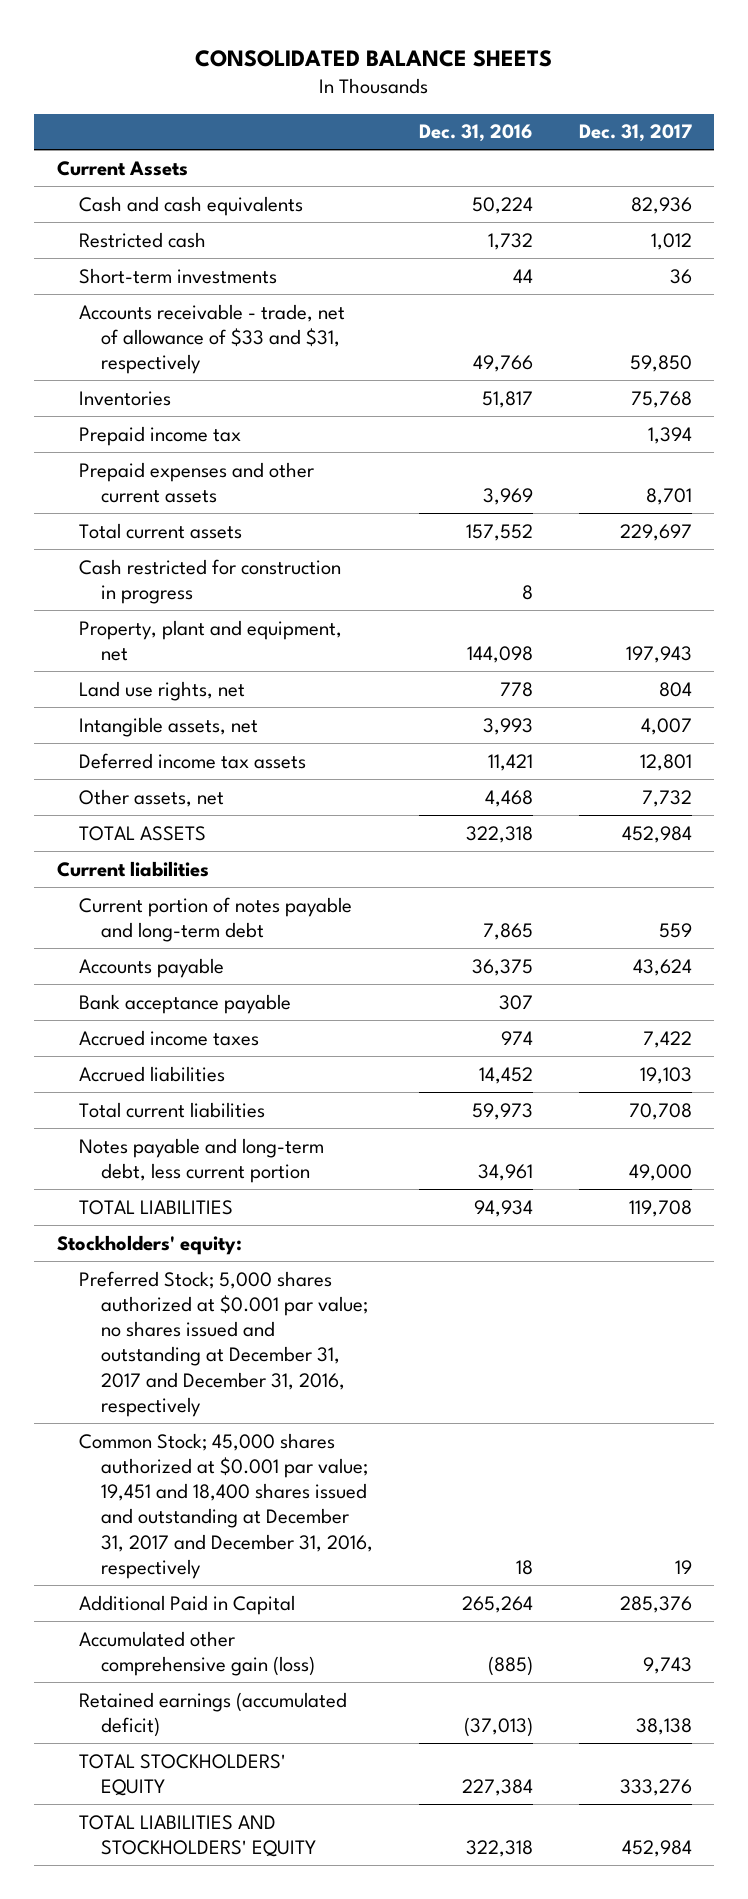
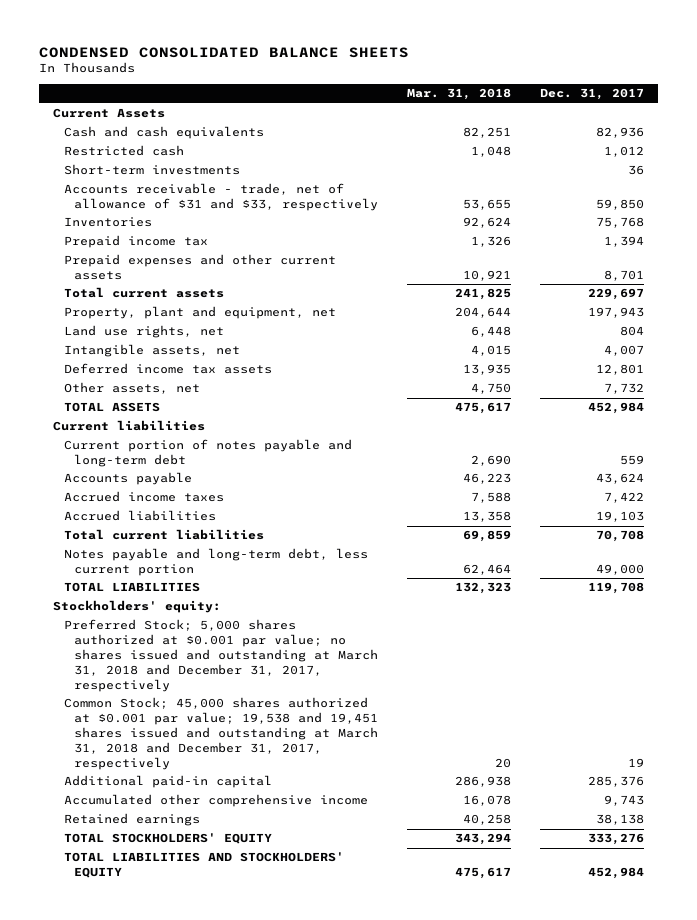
[195,49,553,67] CONSOLIDATED BALANCE SHEETS -> [38,46,409,58] CONDENSED CONSOLIDATED BALANCE SHEETS
[419,124,534,143] Dec. 31, 2016 -> none
none -> [407,88,512,101] Mar. 31, 2018
[78,303,345,375] Accounts receivable - trade, net of allowance of $33 and $31, respectively -> [63,183,379,212] Accounts receivable - trade, net of allowance of $31 and $33, respectively
[78,558,341,604] Cash restricted for construction in progress -> none
[78,993,291,1014] Bank acceptance payable -> none
[78,1270,369,1417] Preferred Stock; 5,000 shares authorized at $0.001 par value; no shares issued and outstanding at December 31, 2017 and December 31, 2016, respectively -> [63,619,379,692] Preferred Stock; 5,000 shares authorized at $0.001 par value; no shares issued and outstanding at March 31, 2018 and December 31, 2017, respectively
[78,1432,374,1579] Common Stock; 45,000 shares authorized at $0.001 par value; 19,451 and 18,400 shares issued and outstanding at December 31, 2017 and December 31, 2016, respectively -> [63,697,379,770] Common Stock; 45,000 shares authorized at $0.001 par value; 19,538 and 19,451 shares issued and outstanding at March 31, 2018 and December 31, 2017, respectively
[78,1594,295,1615] Additional Paid in Capital -> [63,775,272,789] Additional paid-in capital
[78,1630,316,1676] Accumulated other comprehensive gain (loss) -> [63,794,368,808] Accumulated other comprehensive income
[78,1691,347,1737] Retained earnings (accumulated deficit) -> [63,813,200,827] Retained earnings

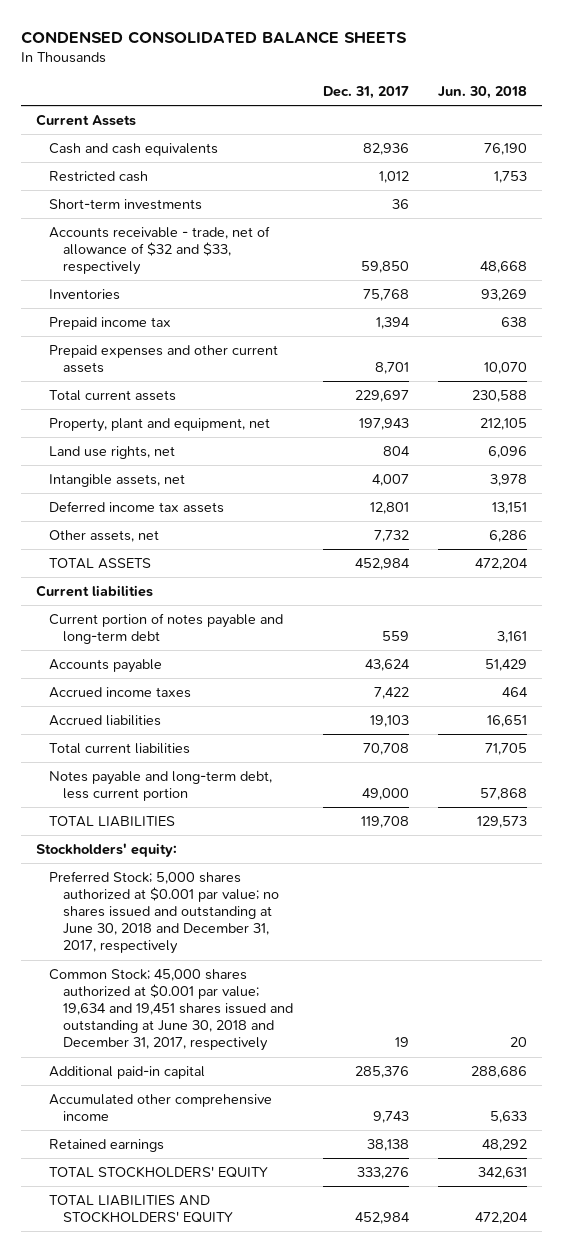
[407,88,512,101] Mar. 31, 2018 -> none
none -> [438,85,528,99] Jun. 30, 2018
[63,183,379,212] Accounts receivable - trade, net of allowance of $31 and $33, respectively -> [49,226,271,276] Accounts receivable - trade, net of allowance of $32 and $33, respectively
[63,619,379,692] Preferred Stock; 5,000 shares authorized at $0.001 par value; no shares issued and outstanding at March 31, 2018 and December 31, 2017, respectively -> [49,871,280,955] Preferred Stock; 5,000 shares authorized at $0.001 par value; no shares issued and outstanding at June 30, 2018 and December 31, 2017, respectively
[63,697,379,770] Common Stock; 45,000 shares authorized at $0.001 par value; 19,538 and 19,451 shares issued and outstanding at March 31, 2018 and December 31, 2017, respectively -> [49,969,294,1052] Common Stock; 45,000 shares authorized at $0.001 par value; 19,634 and 19,451 shares issued and outstanding at June 30, 2018 and December 31, 2017, respectively

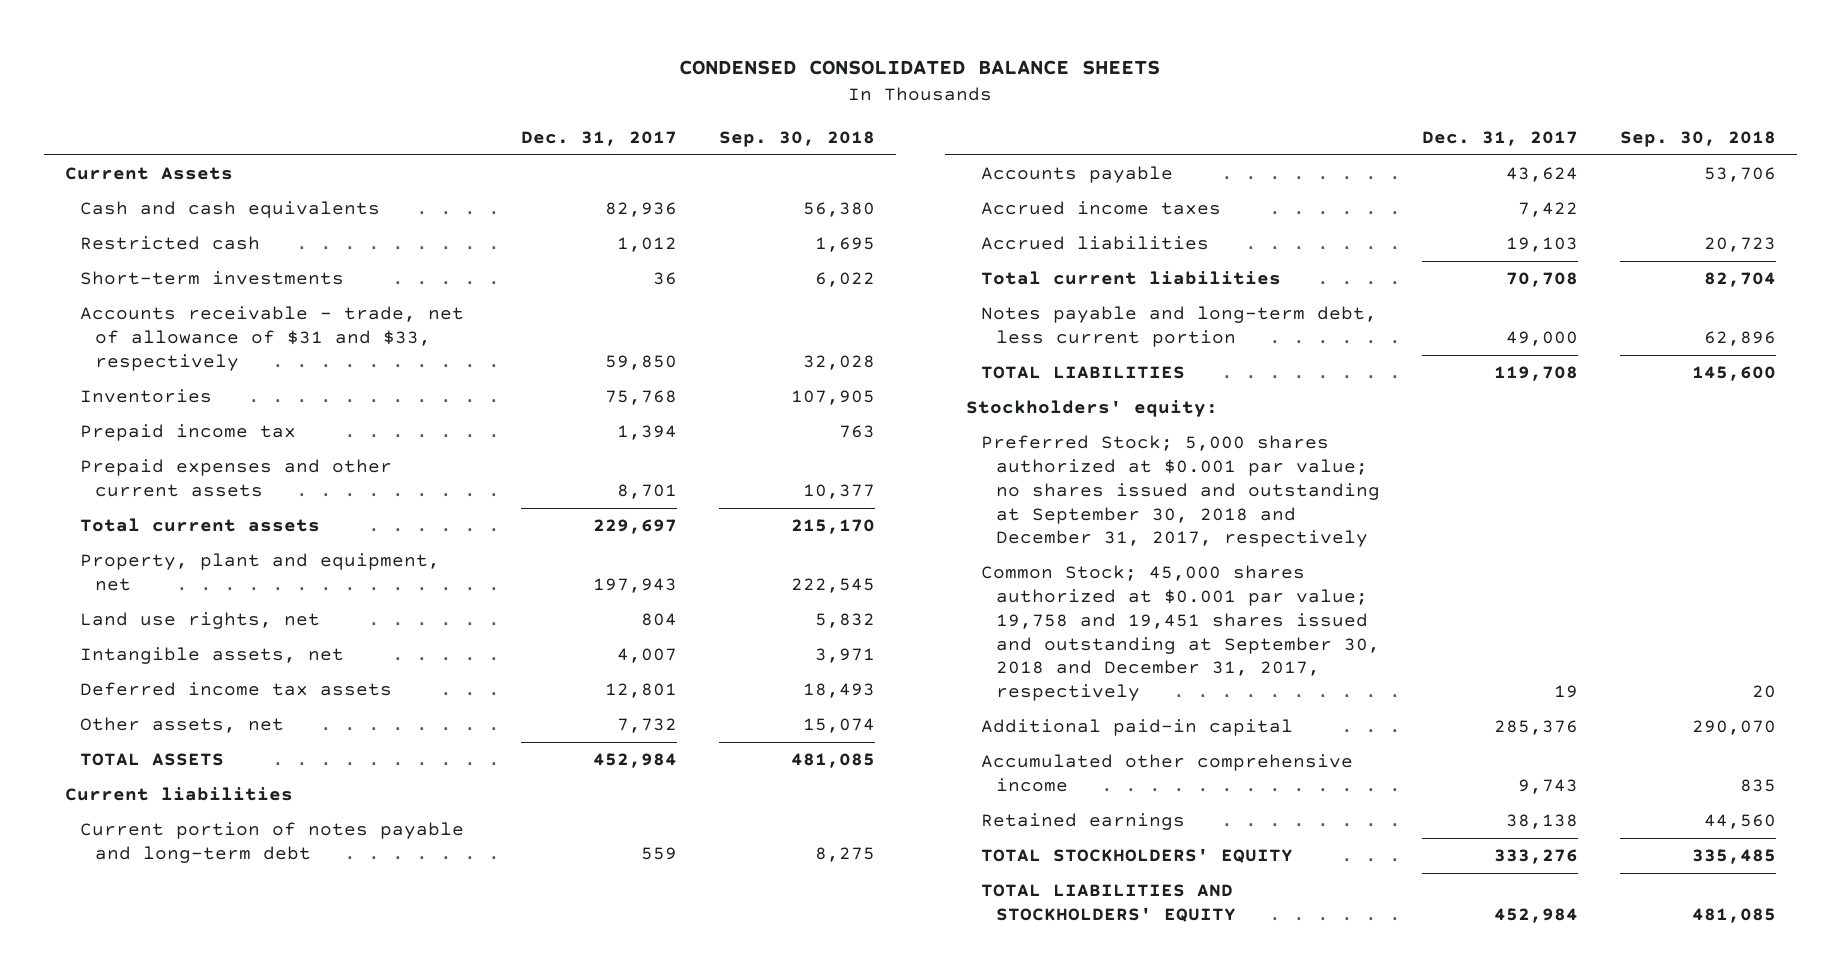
[438,85,528,99] Jun. 30, 2018 -> none
none -> [719,130,876,147] Sep. 30, 2018
[49,226,271,276] Accounts receivable - trade, net of allowance of $32 and $33, respectively -> [80,306,465,371] Accounts receivable - trade, net of allowance of $31 and $33, respectively
[49,871,280,955] Preferred Stock; 5,000 shares authorized at $0.001 par value; no shares issued and outstanding at June 30, 2018 and December 31, 2017, respectively -> [980,435,1381,548] Preferred Stock; 5,000 shares authorized at $0.001 par value; no shares issued and outstanding at September 30, 2018 and December 31, 2017, respectively
[49,969,294,1052] Common Stock; 45,000 shares authorized at $0.001 par value; 19,634 and 19,451 shares issued and outstanding at June 30, 2018 and December 31, 2017, respectively -> [980,565,1381,702] Common Stock; 45,000 shares authorized at $0.001 par value; 19,758 and 19,451 shares issued and outstanding at September 30, 2018 and December 31, 2017, respectively

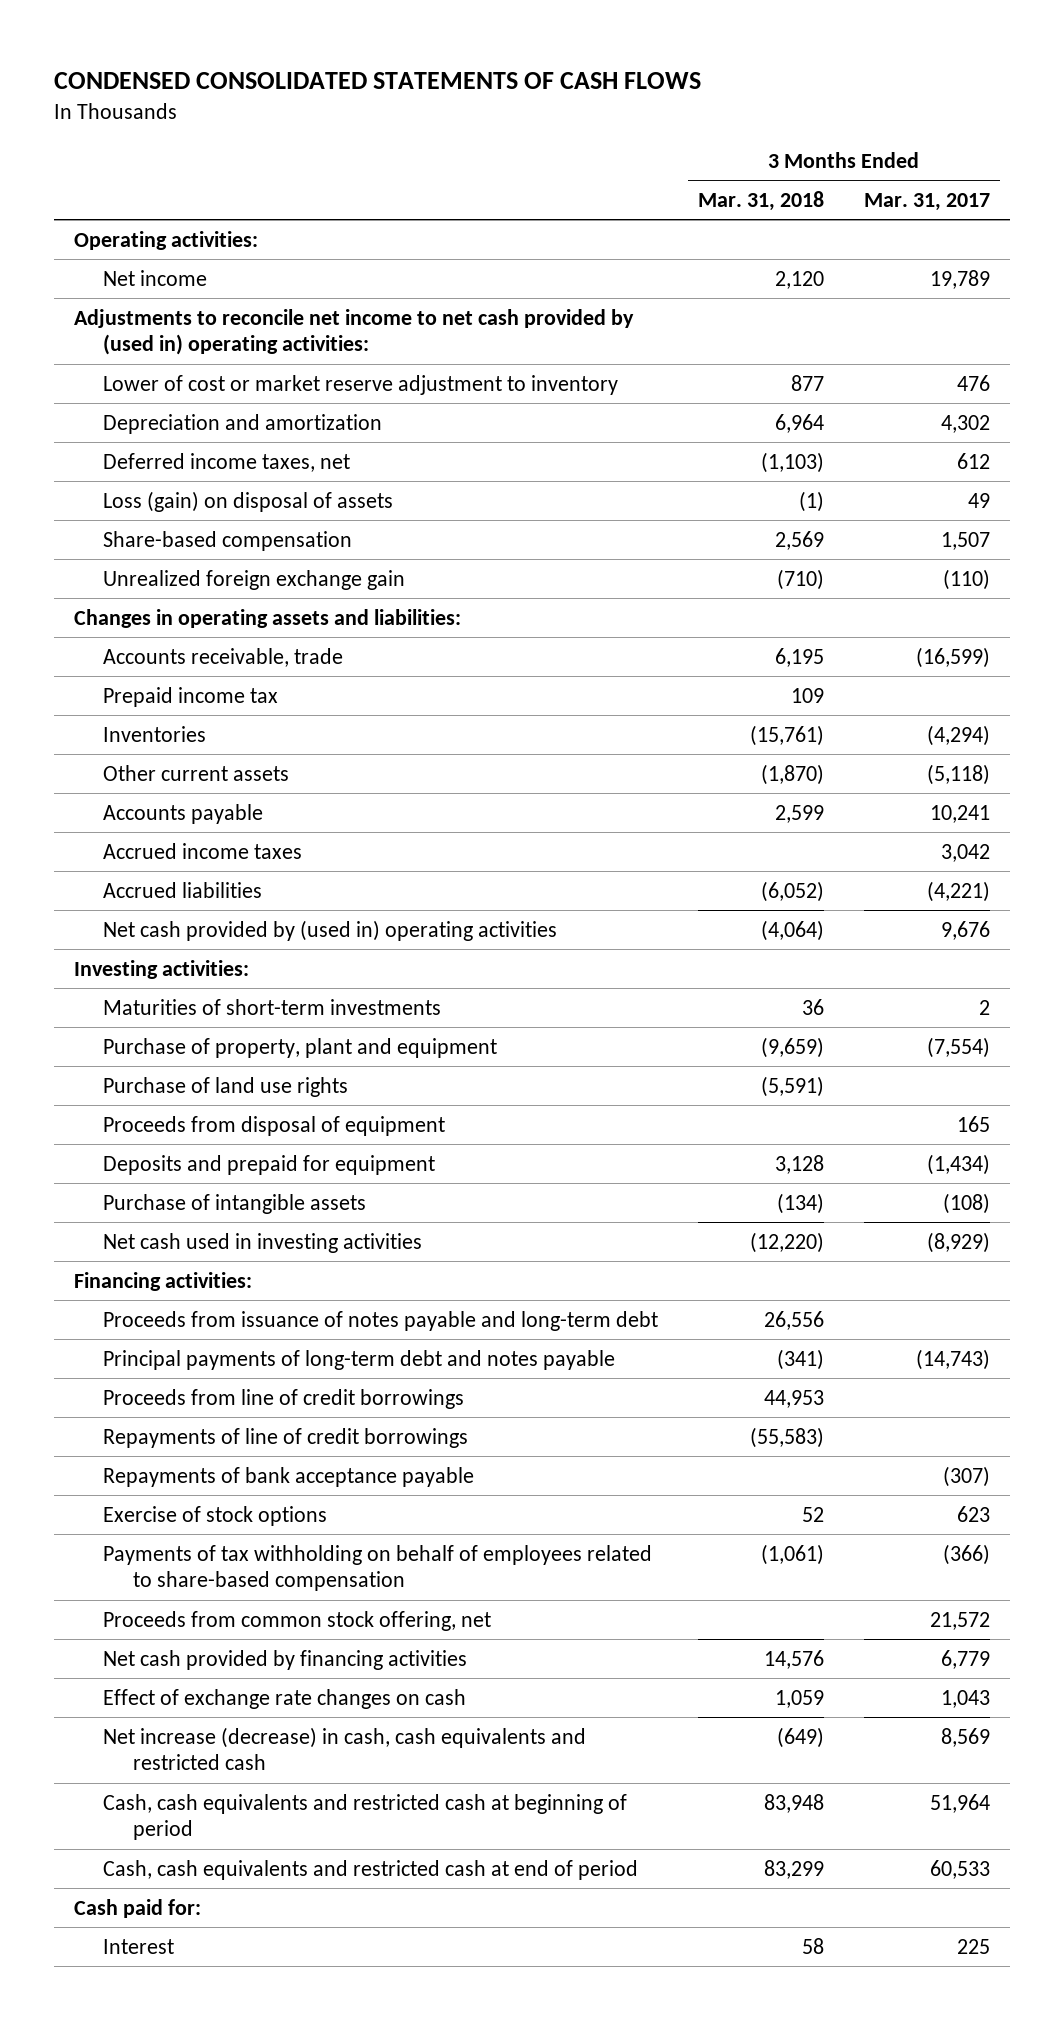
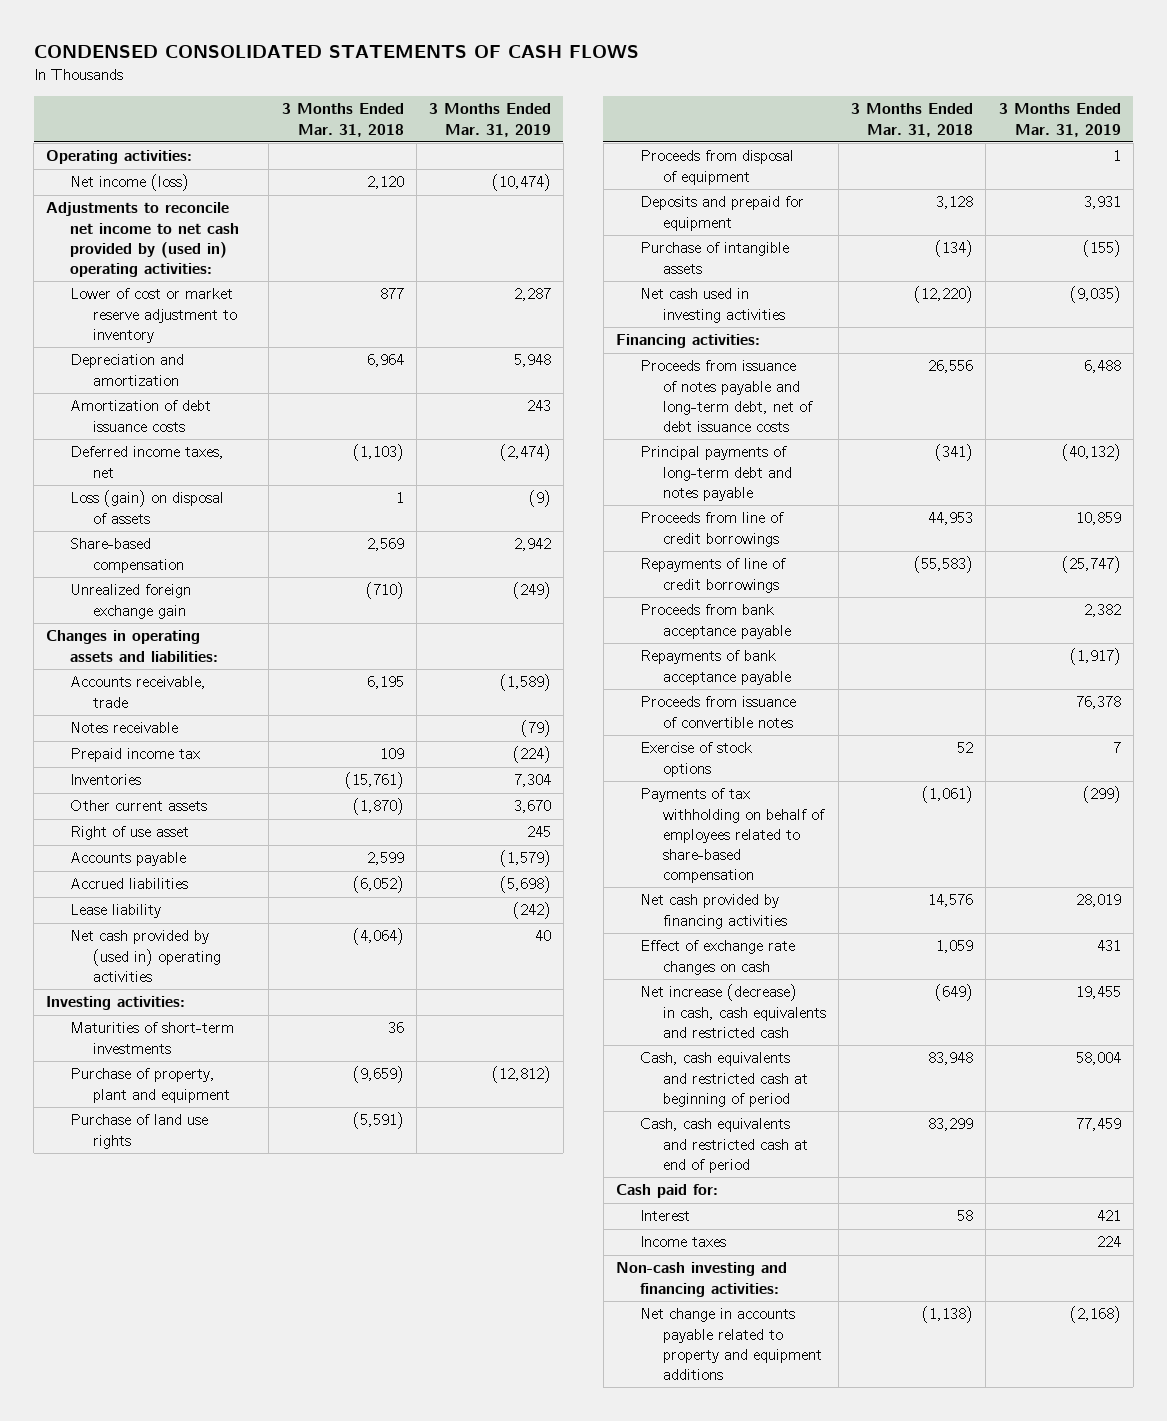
[863,192,990,211] Mar. 31, 2017 -> none
none -> [428,103,551,137] 3 Months Ended Mar. 31, 2019
[103,269,208,286] Net income -> [69,174,189,192] Net income (loss)
none -> [69,400,211,432] Amortization of debt issuance costs
[799,490,825,512] (1) -> [395,492,404,504] 1
none -> [69,722,178,734] Notes receivable
none -> [69,826,189,841] Right of use asset
[103,842,303,859] Accrued income taxes -> none
none -> [69,904,161,919] Lease liability
[103,1310,659,1331] Proceeds from issuance of notes payable and long-term debt -> [639,360,814,432] Proceeds from issuance of notes payable and long-term debt, net of debt issuance costs
none -> [639,604,792,639] Proceeds from bank acceptance payable
none -> [639,696,796,728] Proceeds from issuance of convertible notes
[103,1610,492,1631] Proceeds from common stock offering, net -> none
none -> [639,1236,726,1248] Income taxes
none -> [616,1262,788,1297] Non-cash investing and financing activities:
none -> [639,1308,823,1380] Net change in accounts payable related to property and equipment additions

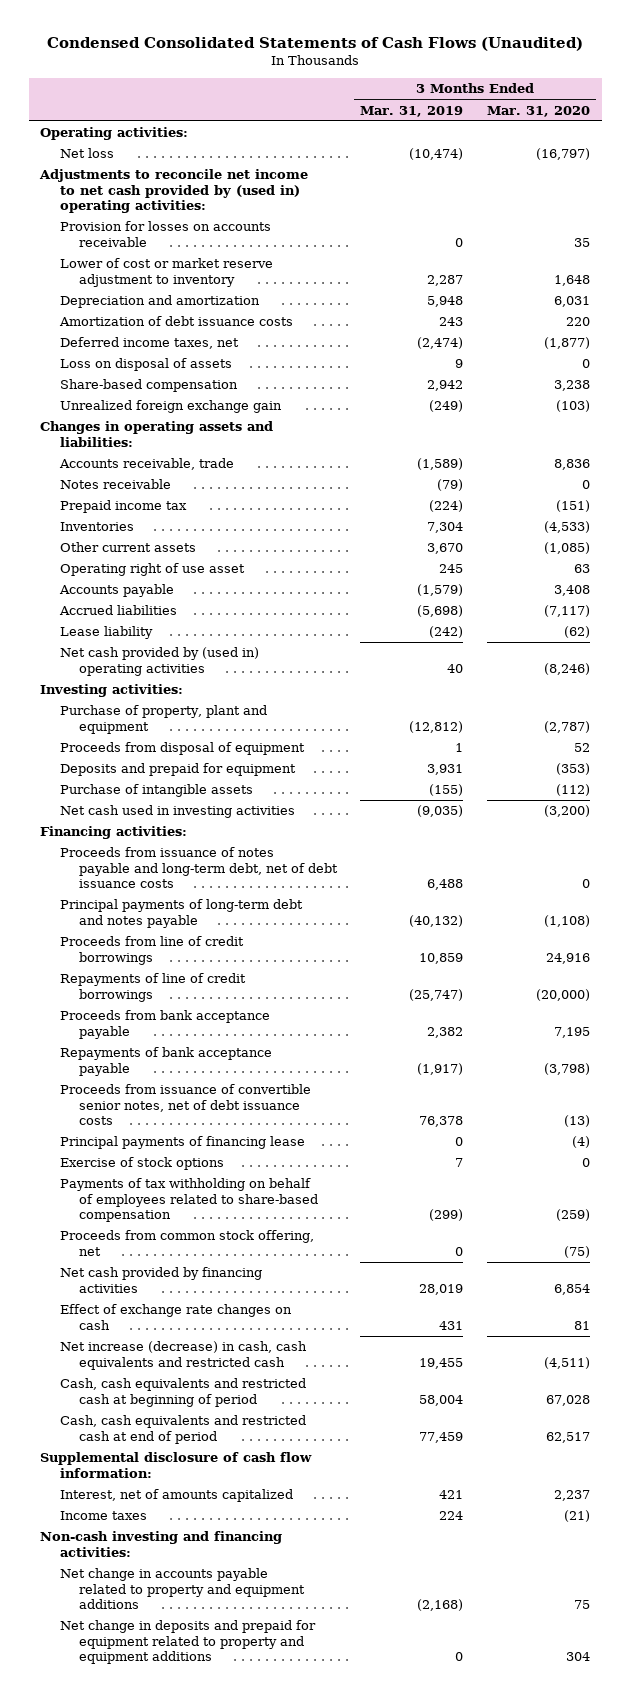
[33,45,639,59] CONDENSED CONSOLIDATED STATEMENTS OF CASH FLOWS -> [47,37,584,52] Condensed Consolidated Statements of Cash Flows (Unaudited)
[281,103,404,137] 3 Months Ended Mar. 31, 2018 -> none
none -> [486,105,590,117] Mar. 31, 2020
[69,174,189,192] Net income (loss) -> [59,148,114,159] Net loss
none -> [59,221,271,247] Provision for losses on accounts receivable
[69,490,224,524] Loss (gain) on disposal of assets -> [59,358,232,372] Loss on disposal of assets
[528,490,551,508] (9) -> [455,359,464,369] 9
[69,826,189,841] Right of use asset -> [59,563,245,577] Operating right of use asset
[69,1022,234,1054] Maturities of short-term investments -> none
[69,1114,208,1149] Purchase of land use rights -> none
[639,696,796,728] Proceeds from issuance of convertible notes -> [59,1084,311,1126] Proceeds from issuance of convertible senior notes, net of debt issuance costs
none -> [59,1136,305,1150] Principal payments of financing lease
none -> [59,1230,314,1256] Proceeds from common stock offering, net
[616,1184,719,1199] Cash paid for: -> none
none -> [40,1452,313,1478] Supplemental disclosure of cash flow information:
[639,1210,690,1222] Interest -> [59,1489,293,1503] Interest, net of amounts capitalized
none -> [59,1620,316,1665] Net change in deposits and prepaid for equipment related to property and equipment additions

